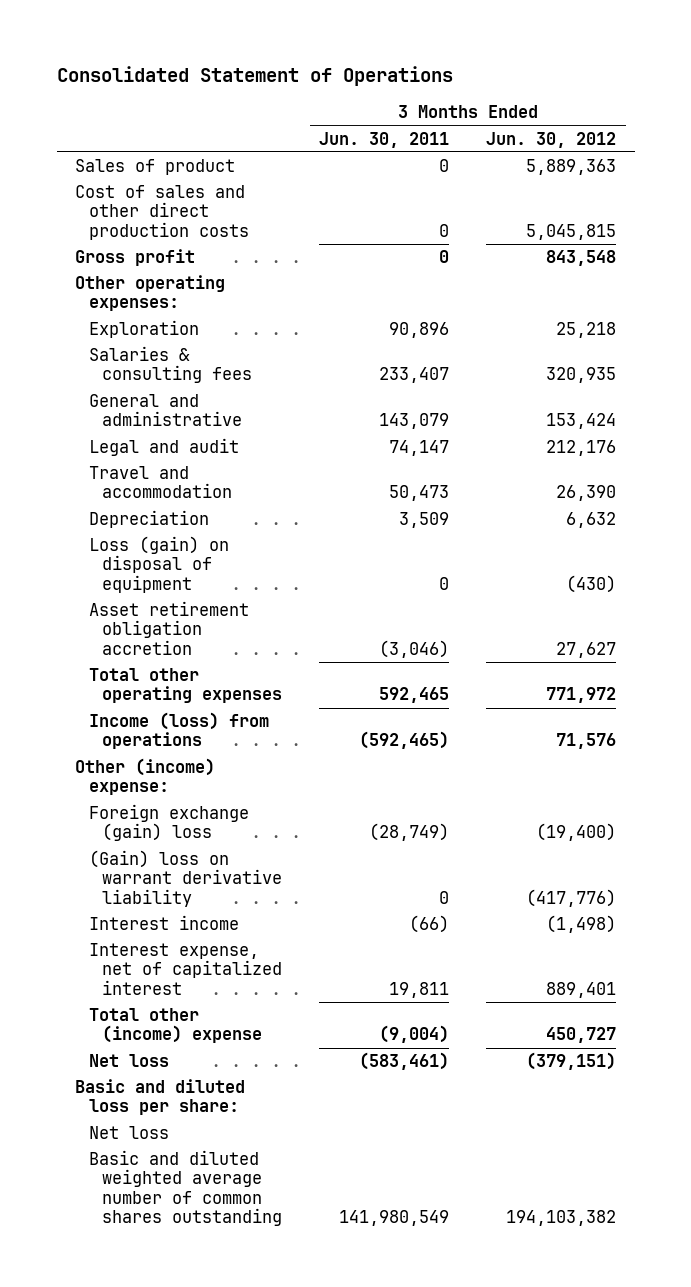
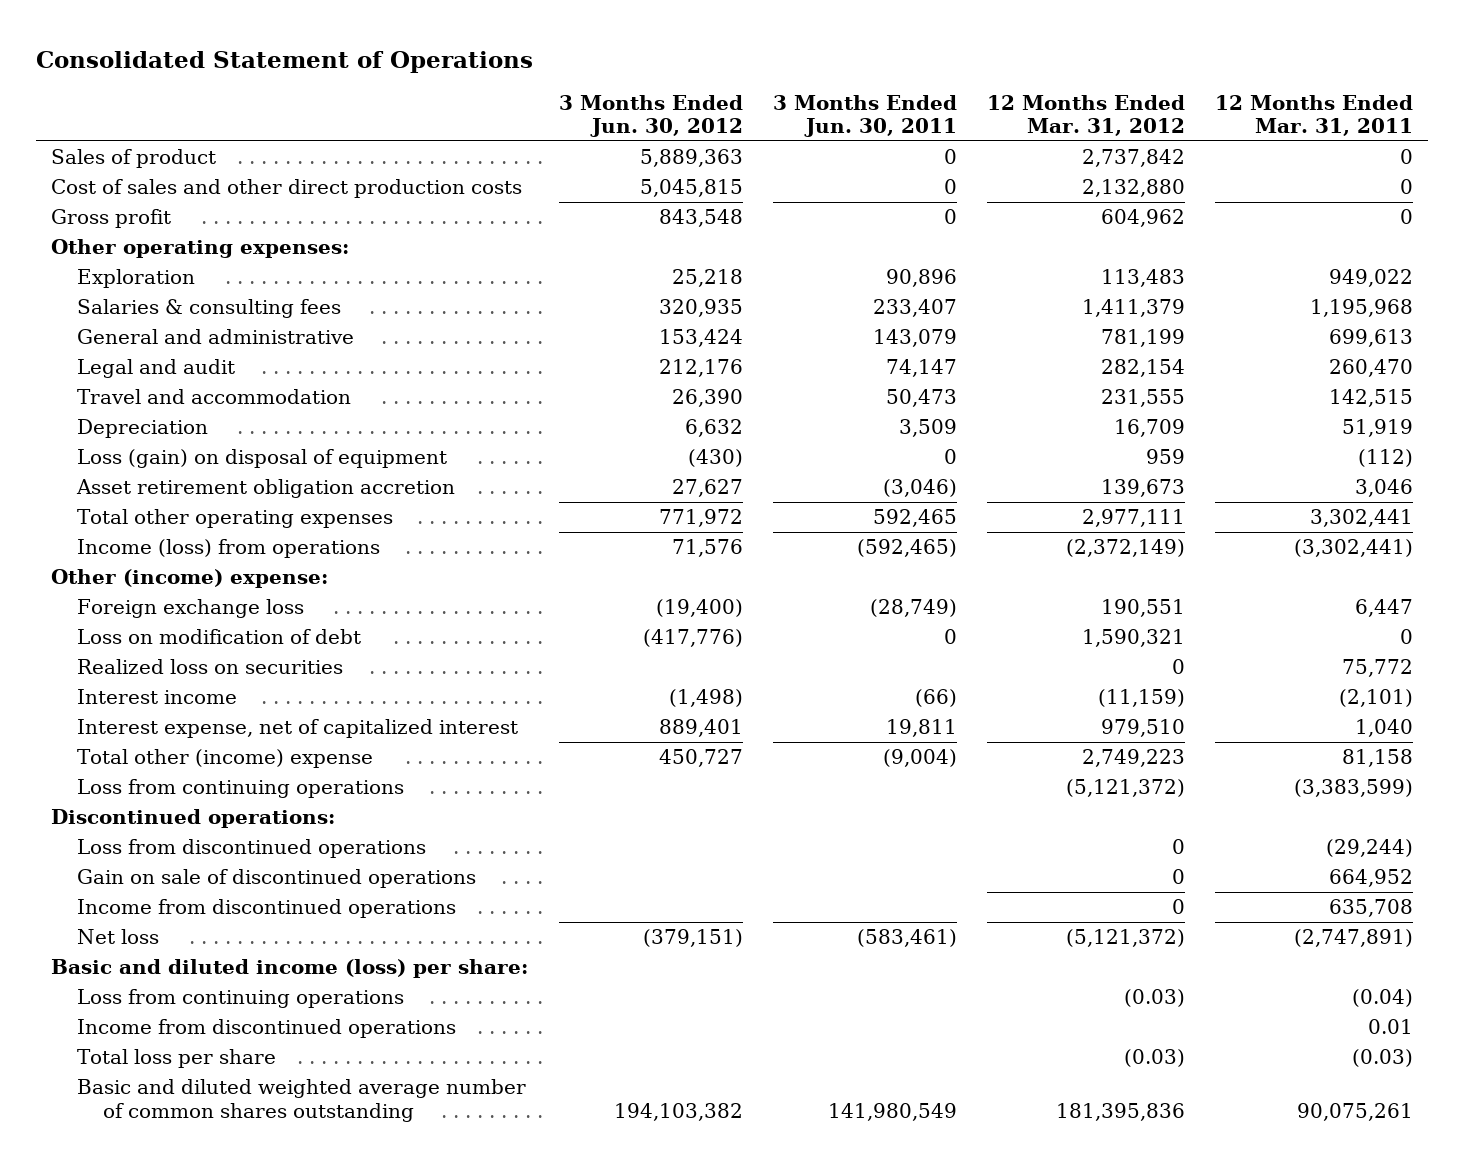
none -> [986,94,1185,137] 12 Months Ended Mar. 31, 2012
none -> [1215,94,1414,137] 12 Months Ended Mar. 31, 2011
[88,804,249,842] Foreign exchange (gain) loss -> [77,599,305,619] Foreign exchange loss
[88,850,283,907] (Gain) loss on warrant derivative liability -> [77,629,362,645] Loss on modification of debt
none -> [77,659,344,675] Realized loss on securities
none -> [77,779,405,799] Loss from continuing operations
none -> [51,809,336,829] Discontinued operations:
none -> [77,839,427,859] Loss from discontinued operations
none -> [77,869,477,889] Gain on sale of discontinued operations
none -> [77,899,457,919] Income from discontinued operations
[75,1079,246,1116] Basic and diluted loss per share: -> [51,959,529,979] Basic and diluted income (loss) per share:
none -> [77,989,405,1009] Loss from continuing operations
none -> [77,1019,457,1039] Income from discontinued operations
[88,1126,169,1140] Net loss -> [77,1049,277,1069] Total loss per share

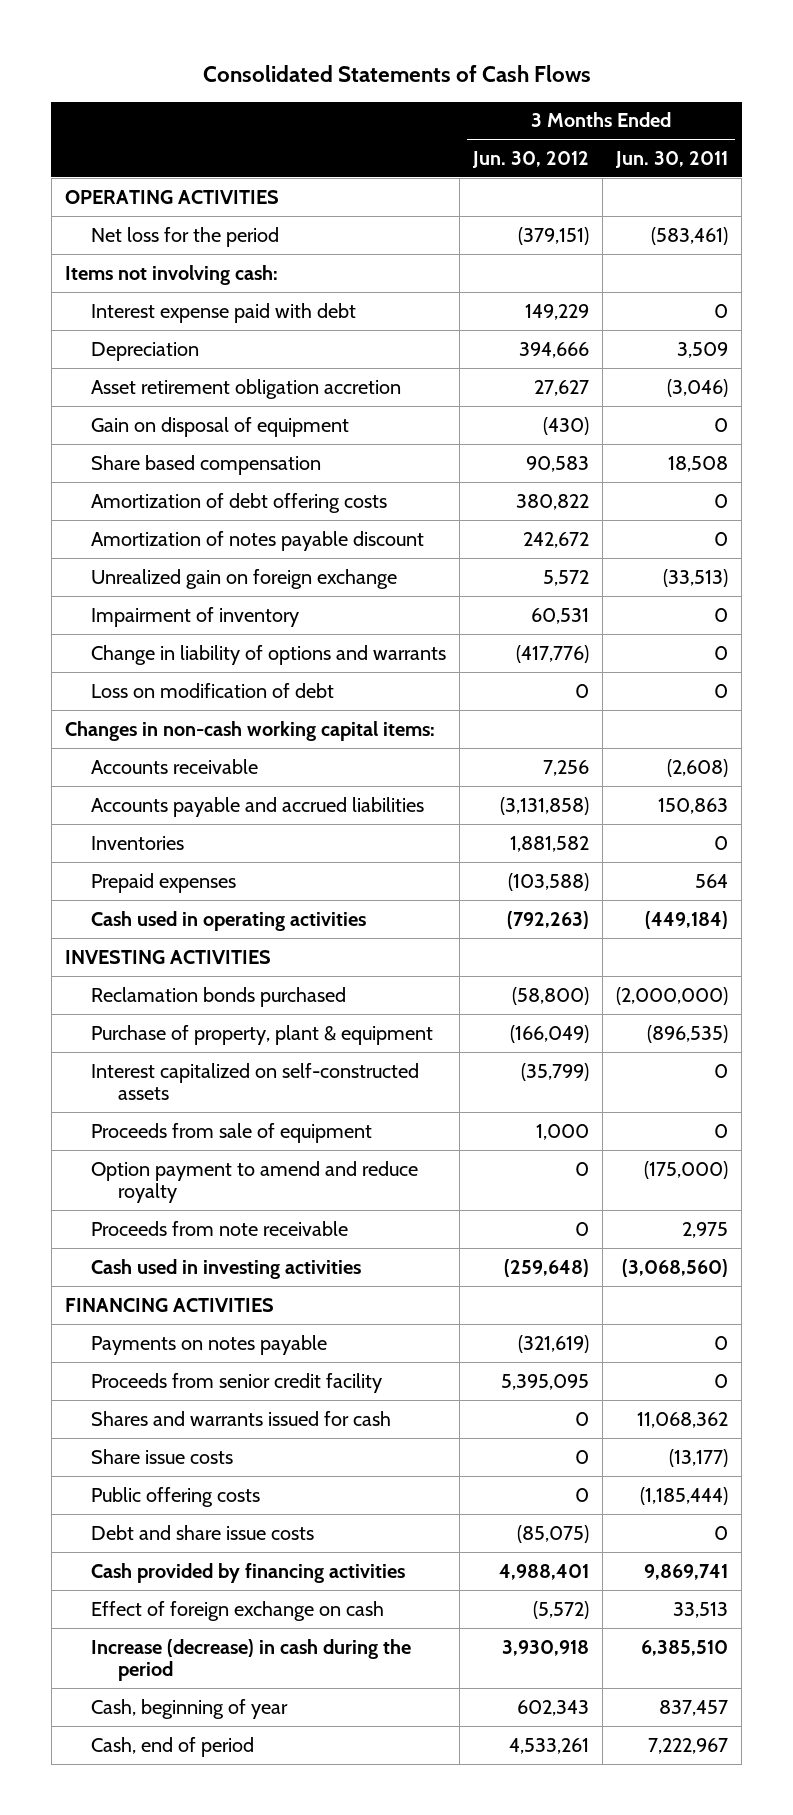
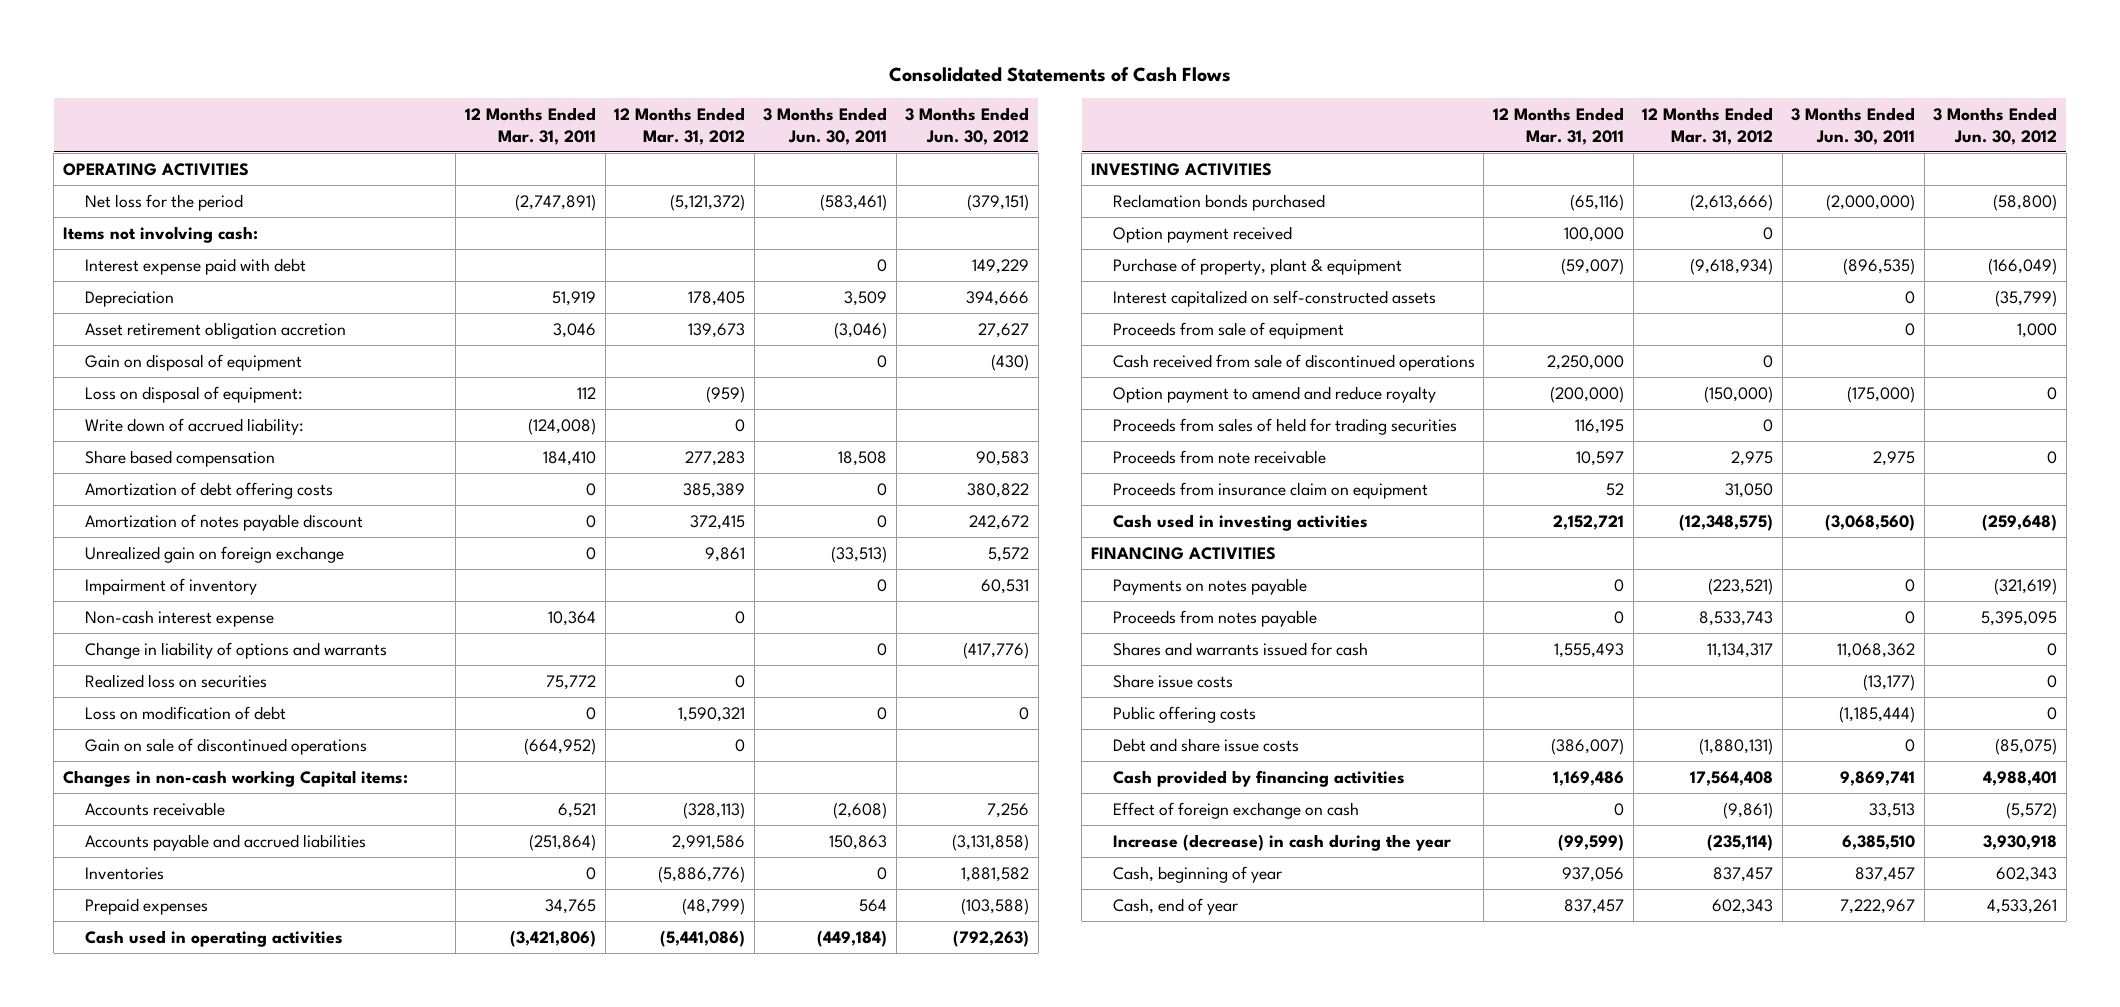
none -> [464,106,596,145] 12 Months Ended Mar. 31, 2011
none -> [614,106,746,145] 12 Months Ended Mar. 31, 2012
none -> [84,385,303,403] Loss on disposal of equipment:
none -> [84,417,304,435] Write down of accrued liability:
none -> [84,609,274,627] Non-cash interest expense
none -> [84,673,267,688] Realized loss on securities
none -> [84,737,367,755] Gain on sale of discontinued operations
[64,720,435,741] Changes in non-cash working capital items: -> [62,769,408,787] Changes in non-cash working Capital items:
none -> [1112,225,1292,243] Option payment received
none -> [1112,353,1475,371] Cash received from sale of discontinued operations
none -> [1112,417,1457,435] Proceeds from sales of held for trading securities
none -> [1112,481,1428,499] Proceeds from insurance claim on equipment
[91,1372,383,1393] Proceeds from senior credit facility -> [1112,609,1317,627] Proceeds from notes payable
[91,1638,412,1682] Increase (decrease) in cash during the period -> [1112,833,1451,851] Increase (decrease) in cash during the year
[91,1736,255,1757] Cash, end of period -> [1112,897,1238,915] Cash, end of year

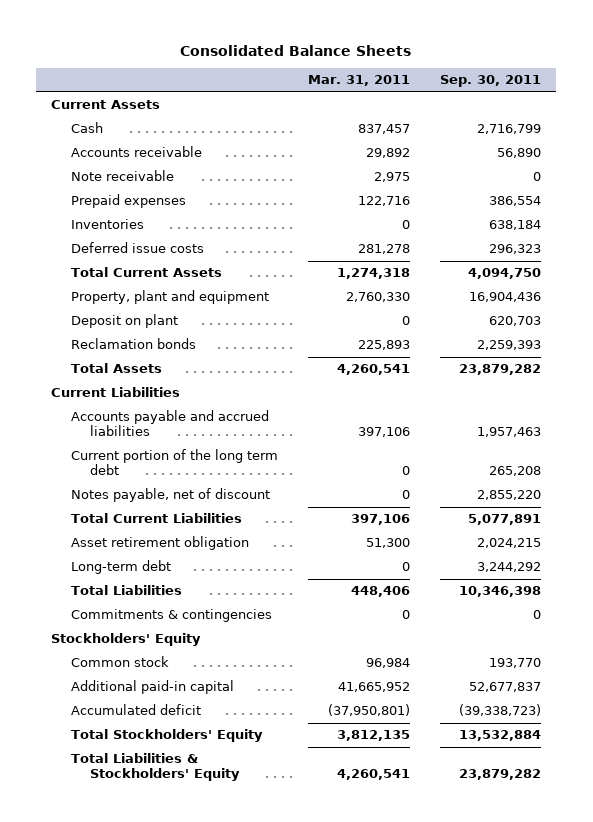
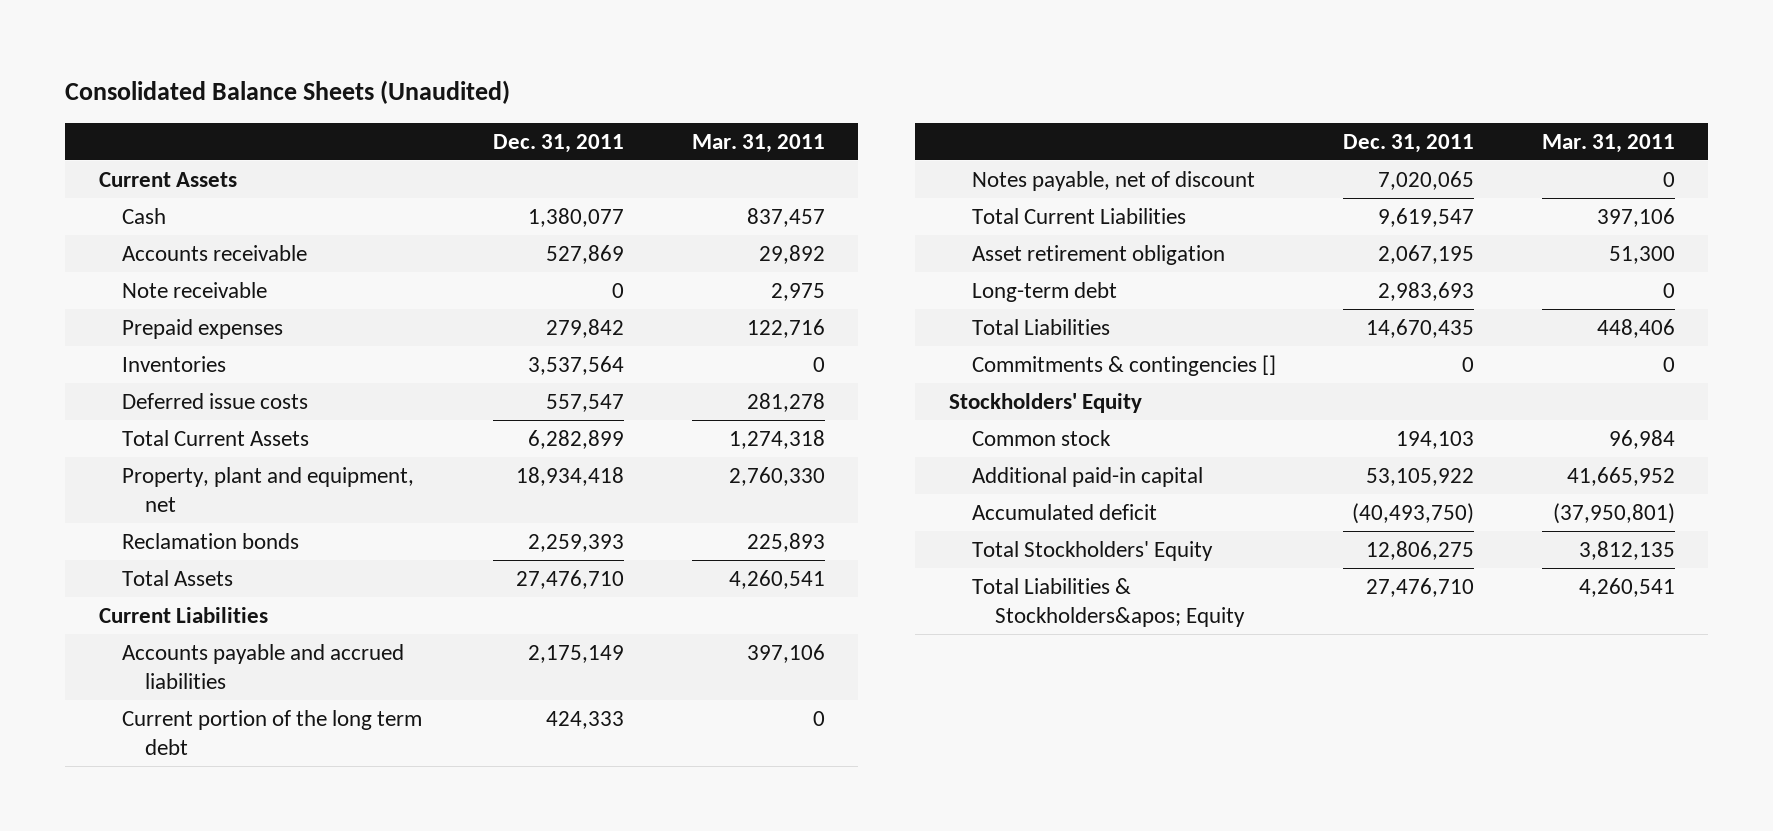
[180,44,412,56] Consolidated Balance Sheets -> [64,80,510,105] Consolidated Balance Sheets (Unaudited)
[440,75,542,88] Sep. 30, 2011 -> none
none -> [493,133,625,153] Dec. 31, 2011
[70,314,178,329] Deposit on plant -> none
[70,290,269,305] Property, plant and equipment -> [122,466,415,512] Property, plant and equipment, net
[70,609,272,623] Commitments & contingencies -> [972,354,1277,376] Commitments & contingencies []
[70,753,240,782] Total Liabilities & Stockholders' Equity -> [972,577,1246,627] Total Liabilities & Stockholders&apos; Equity

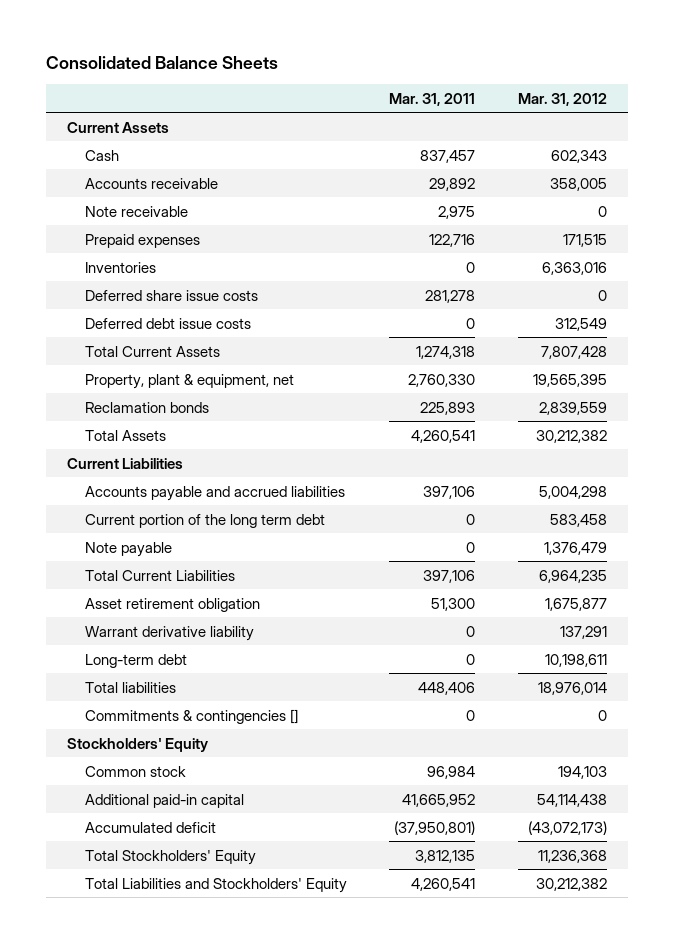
[64,80,510,105] Consolidated Balance Sheets (Unaudited) -> [45,56,278,70] Consolidated Balance Sheets
[493,133,625,153] Dec. 31, 2011 -> none
none -> [518,92,608,106] Mar. 31, 2012
[122,392,309,409] Deferred issue costs -> [84,289,258,301] Deferred share issue costs
none -> [84,317,251,329] Deferred debt issue costs
[122,466,415,512] Property, plant and equipment, net -> [84,373,294,389] Property, plant & equipment, net
[972,170,1256,191] Notes payable, net of discount -> [84,541,172,557] Note payable
none -> [84,625,254,641] Warrant derivative liability
[972,318,1111,335] Total Liabilities -> [84,681,176,693] Total liabilities
[972,577,1246,627] Total Liabilities & Stockholders&apos; Equity -> [84,877,347,893] Total Liabilities and Stockholders' Equity

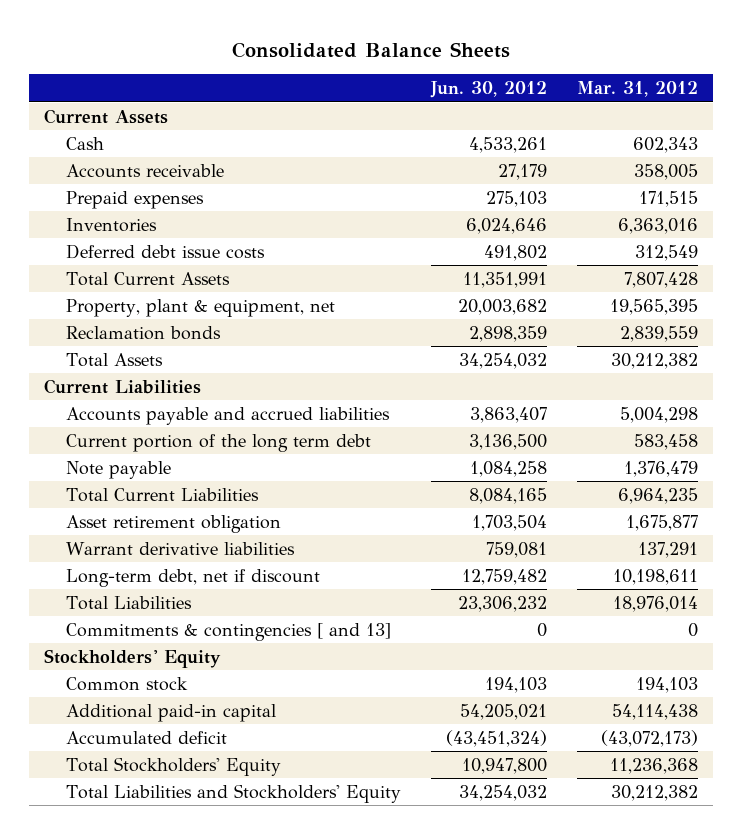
[389,92,476,106] Mar. 31, 2011 -> none
none -> [430,81,548,99] Jun. 30, 2012
[84,205,188,217] Note receivable -> none
[84,289,258,301] Deferred share issue costs -> none
[84,625,254,641] Warrant derivative liability -> [65,541,295,555] Warrant derivative liabilities
[84,653,187,668] Long-term debt -> [65,568,320,587] Long-term debt, net if discount
[84,681,176,693] Total liabilities -> [65,595,192,610] Total Liabilities
[84,708,298,724] Commitments & contingencies [] -> [65,622,391,641] Commitments & contingencies [ and 13]

